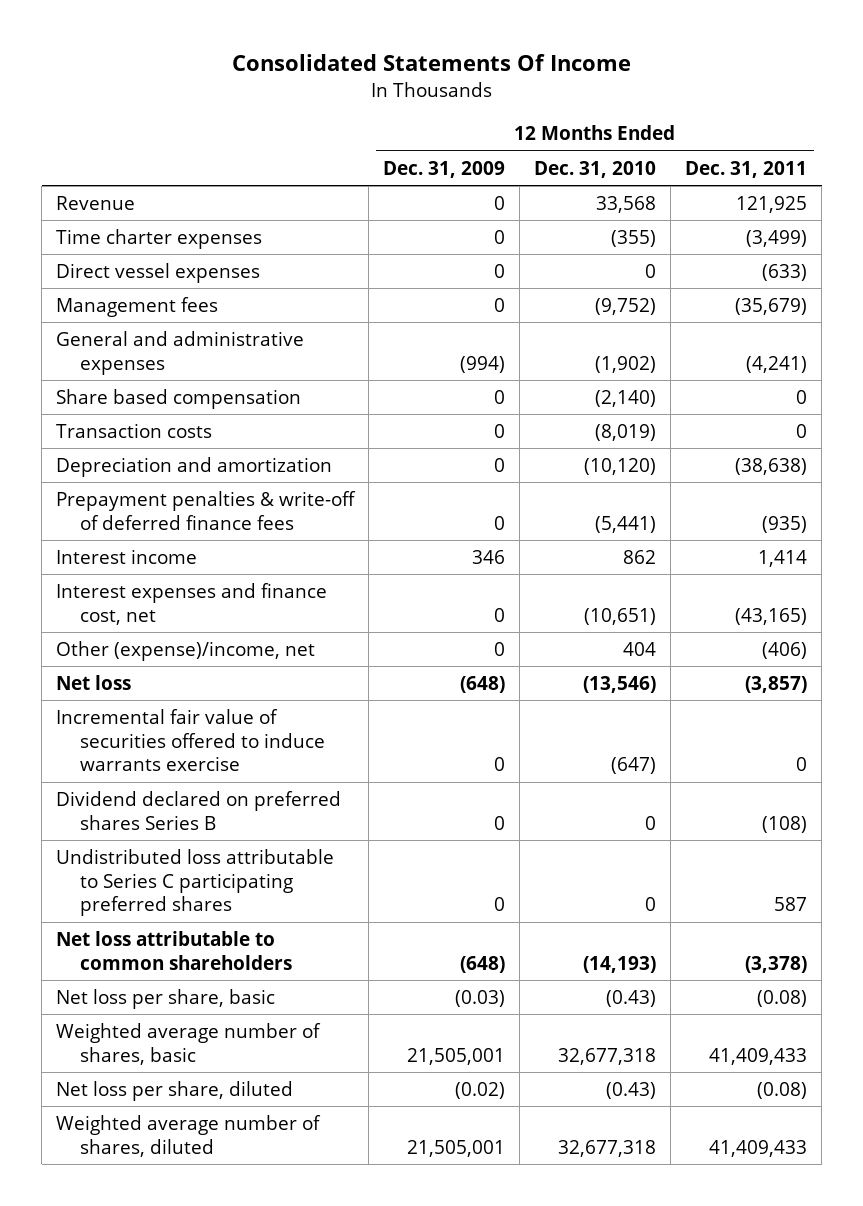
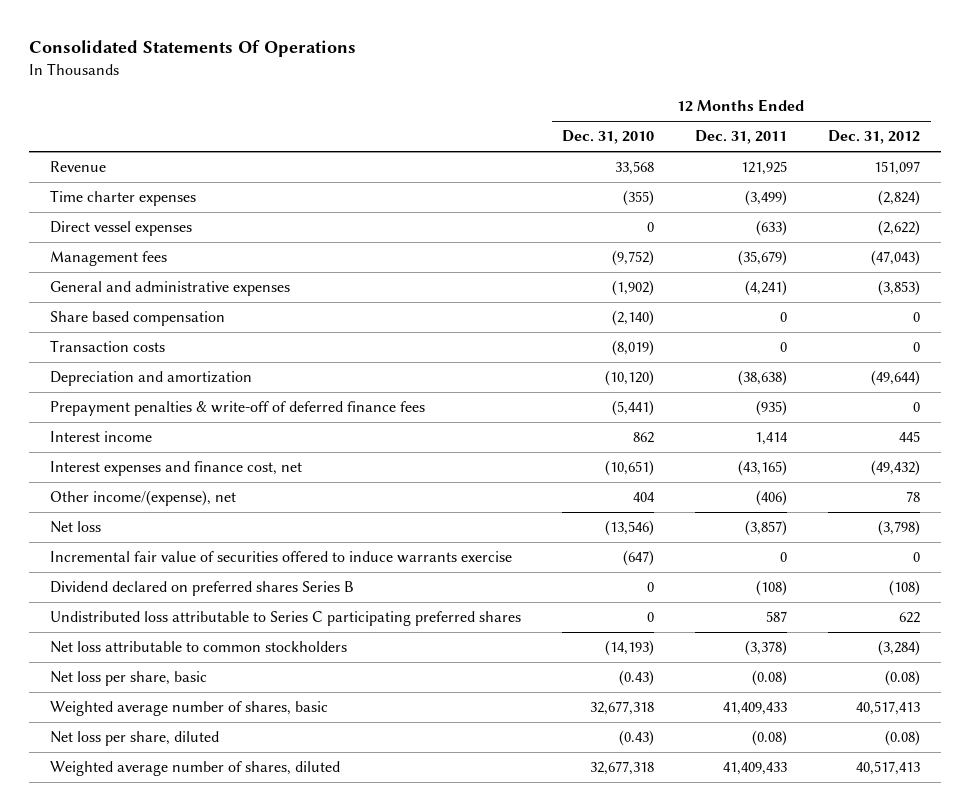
[231,54,631,72] Consolidated Statements Of Income -> [28,40,356,58] Consolidated Statements Of Operations
[383,160,506,178] Dec. 31, 2009 -> none
none -> [828,130,921,145] Dec. 31, 2012
[56,640,316,661] Other (expense)/income, net -> [49,490,236,507] Other income/(expense), net
[56,930,293,970] Net loss attributable to common shareholders -> [49,641,347,654] Net loss attributable to common stockholders

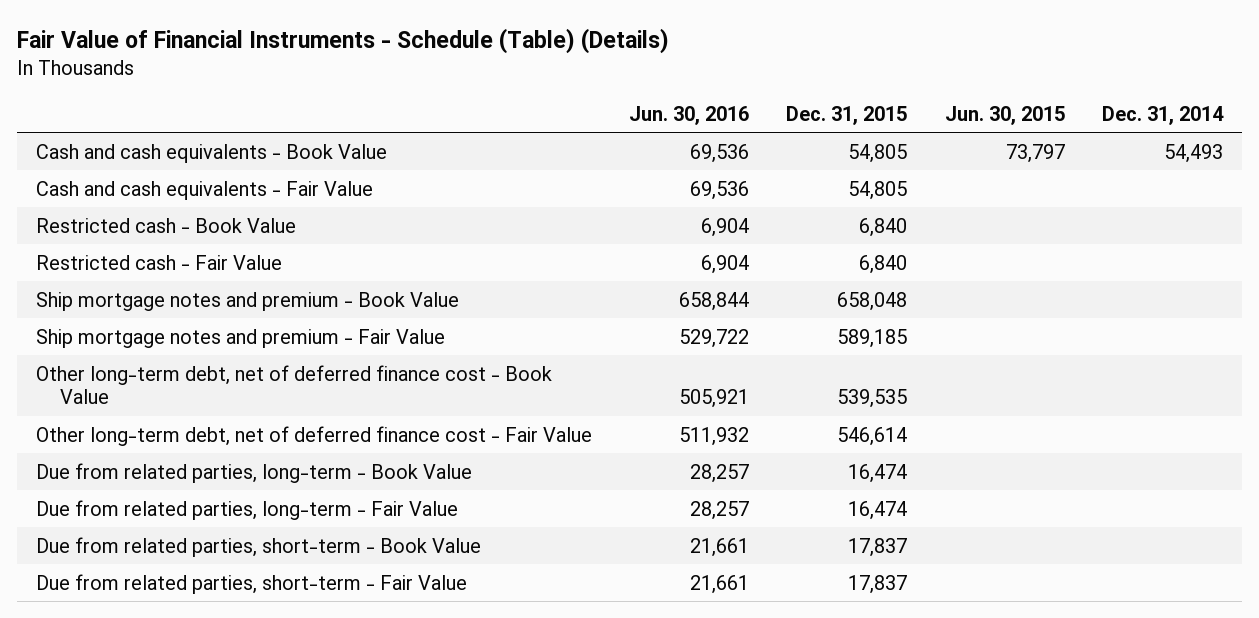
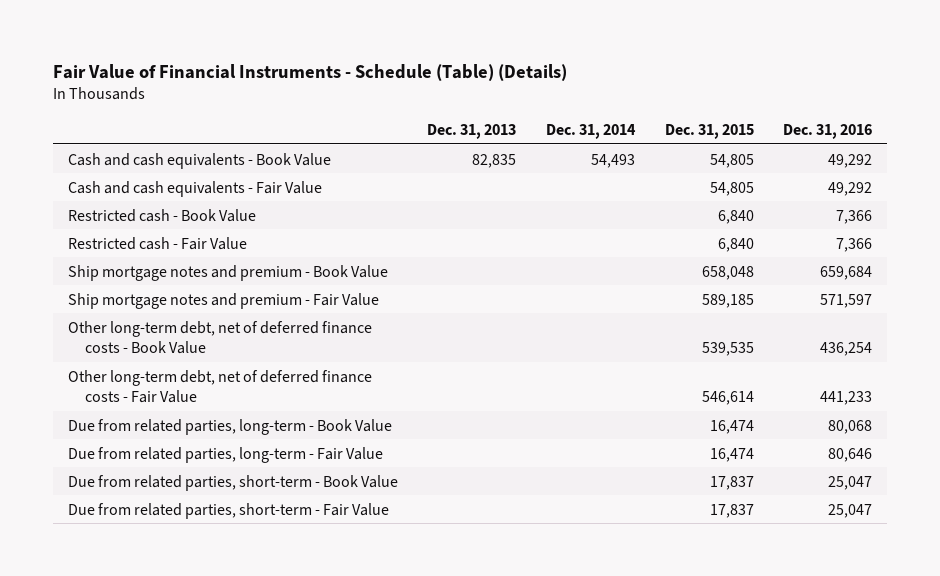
[628,105,749,125] Jun. 30, 2016 -> none
[944,105,1065,125] Jun. 30, 2015 -> none
none -> [427,124,517,140] Dec. 31, 2013
none -> [783,124,873,140] Dec. 31, 2016
[35,364,552,405] Other long-term debt, net of deferred finance cost - Book Value -> [67,320,372,355] Other long-term debt, net of deferred finance costs - Book Value
[35,425,592,446] Other long-term debt, net of deferred finance cost - Fair Value -> [67,369,372,404] Other long-term debt, net of deferred finance costs - Fair Value

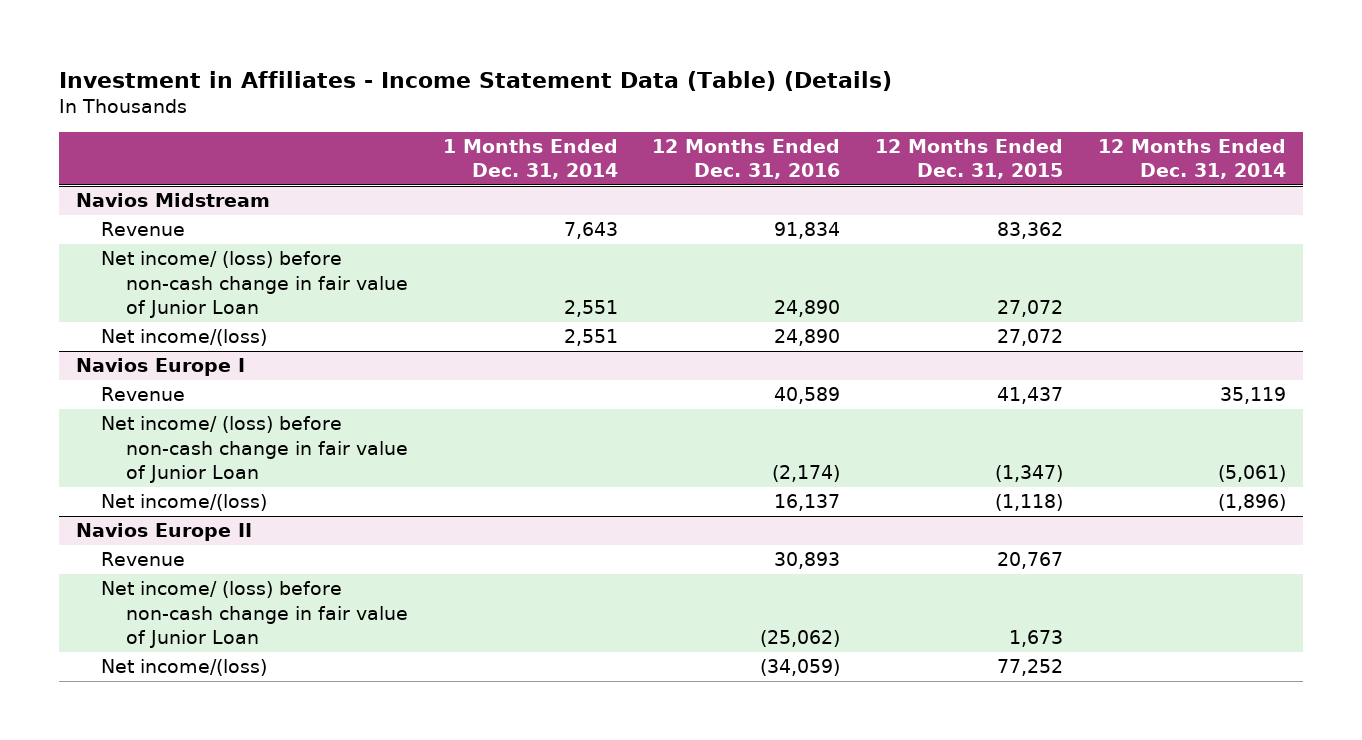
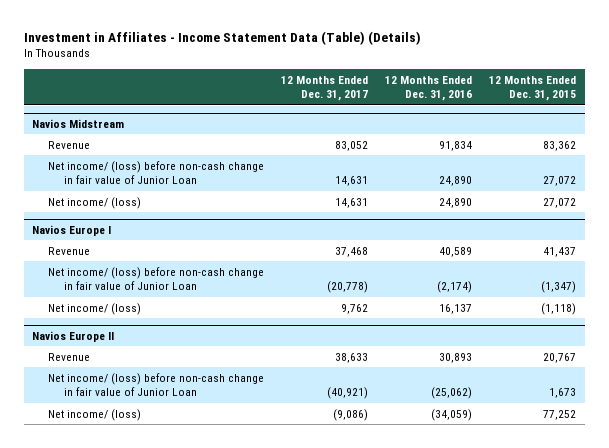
[442,138,618,180] 1 Months Ended Dec. 31, 2014 -> none
[1097,138,1286,180] 12 Months Ended Dec. 31, 2014 -> none
none -> [281,75,369,102] 12 Months Ended Dec. 31, 2017
[101,329,268,347] Net income/(loss) -> [48,196,142,209] Net income/ (loss)
[101,494,268,512] Net income/(loss) -> [48,302,142,315] Net income/ (loss)
[101,659,268,677] Net income/(loss) -> [48,408,142,421] Net income/ (loss)

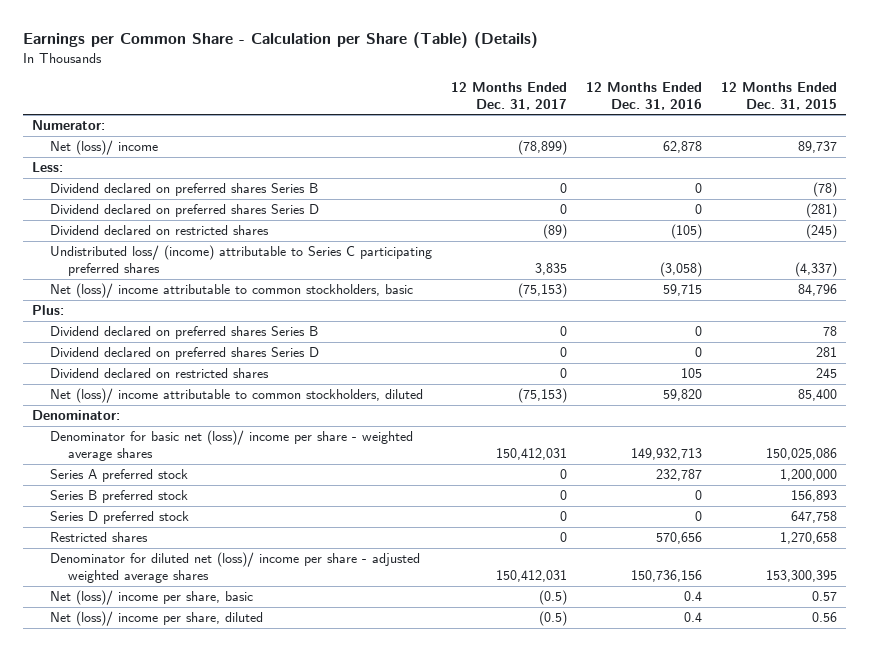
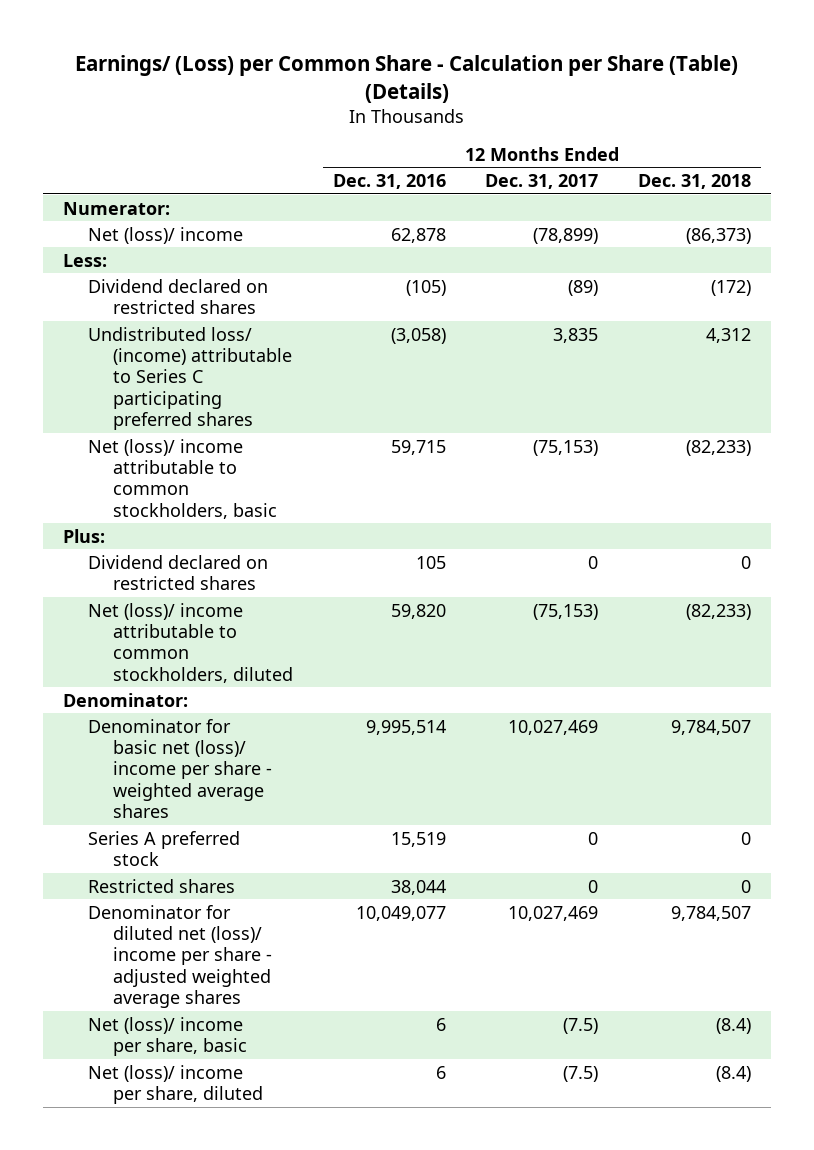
[22,32,538,49] Earnings per Common Share - Calculation per Share (Table) (Details) -> [74,54,738,103] Earnings/ (Loss) per Common Share - Calculation per Share (Table) (Details)
[720,81,837,110] 12 Months Ended Dec. 31, 2015 -> none
none -> [638,173,752,189] Dec. 31, 2018
[50,183,319,197] Dividend declared on preferred shares Series B -> none
[50,204,320,218] Dividend declared on preferred shares Series D -> none
[50,326,319,340] Dividend declared on preferred shares Series B -> none
[50,347,320,361] Dividend declared on preferred shares Series D -> none
[50,490,189,504] Series B preferred stock -> none
[50,511,190,525] Series D preferred stock -> none
[496,448,568,461] 150,412,031 -> [508,719,599,735] 10,027,469
[630,448,702,461] 149,932,713 -> [365,719,446,735] 9,995,514
[655,469,702,482] 232,787 -> [390,831,446,847] 15,519
[655,532,702,545] 570,656 -> [390,879,446,895] 38,044
[496,570,568,583] 150,412,031 -> [508,905,599,921] 10,027,469
[630,570,702,583] 150,736,156 -> [355,905,446,921] 10,049,077
[539,590,568,606] (0.5) -> [563,1017,599,1034] (7.5)
[683,591,702,602] 0.4 -> [435,1017,446,1031] 6
[539,611,568,627] (0.5) -> [563,1065,599,1082] (7.5)
[683,612,702,623] 0.4 -> [435,1065,446,1079] 6

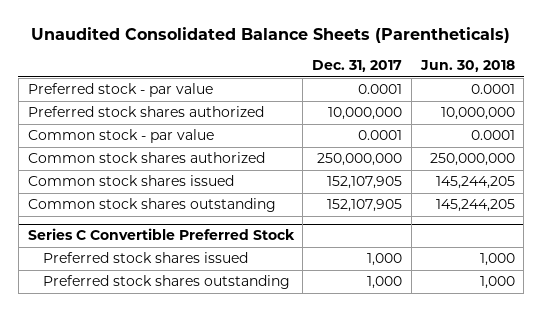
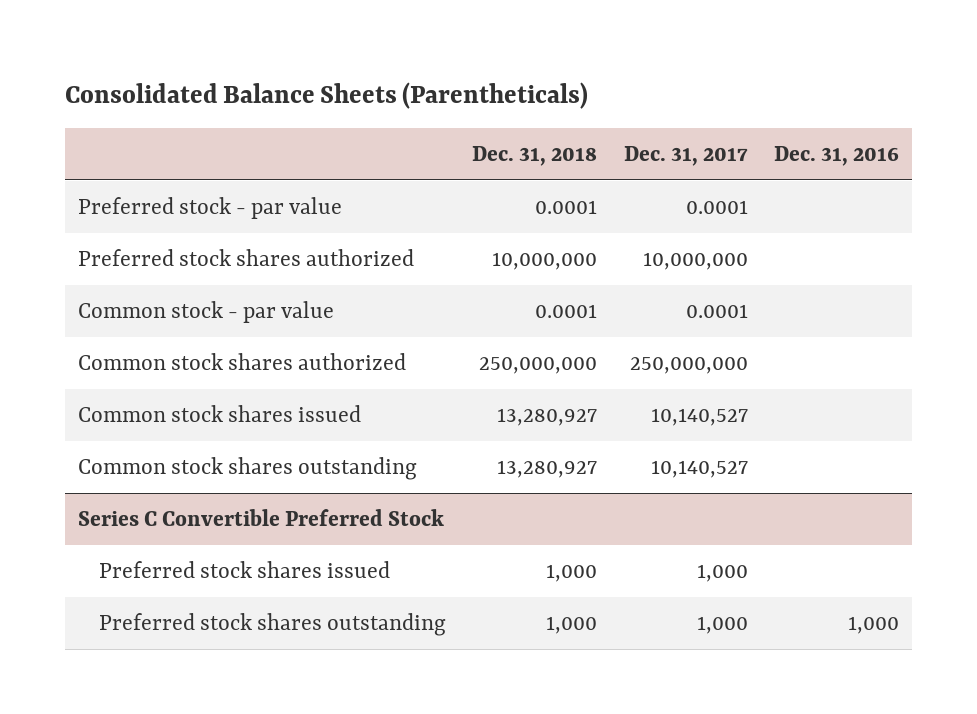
[31,26,511,43] Unaudited Consolidated Balance Sheets (Parentheticals) -> [65,82,589,110] Consolidated Balance Sheets (Parentheticals)
[419,60,515,73] Jun. 30, 2018 -> none
none -> [472,146,598,167] Dec. 31, 2018
none -> [774,146,900,167] Dec. 31, 2016
[327,176,403,190] 152,107,905 -> [650,407,748,426] 10,140,527
[327,199,403,213] 152,107,905 -> [650,459,748,478] 10,140,527

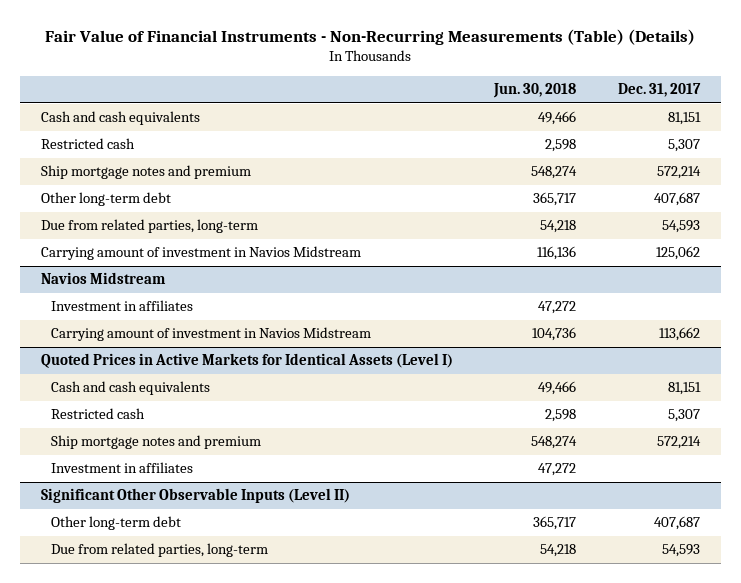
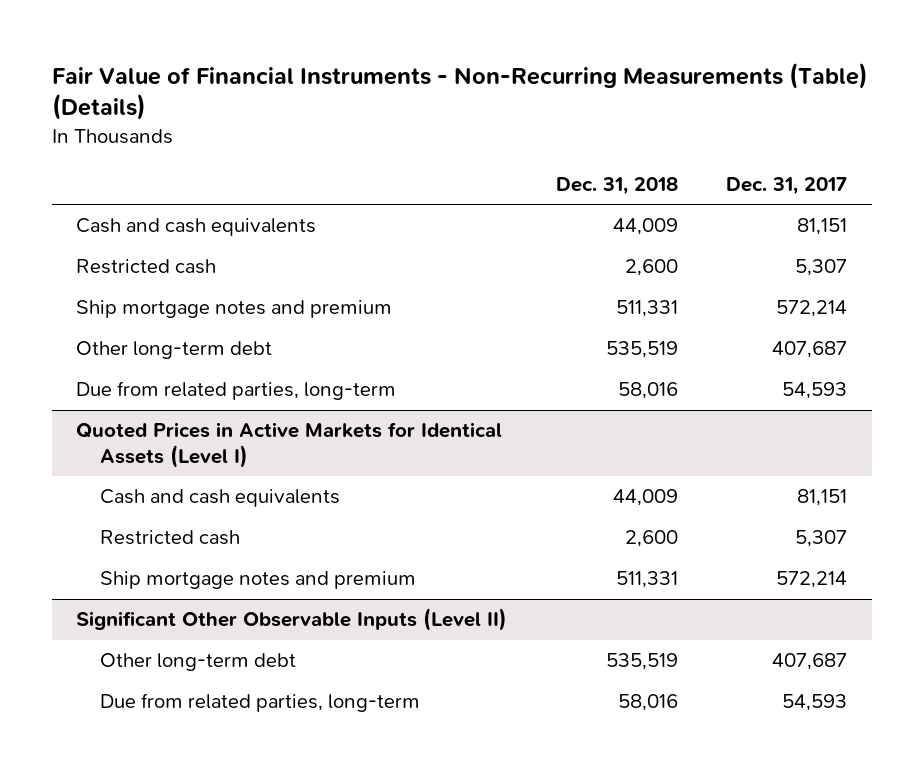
[493,83,577,99] Jun. 30, 2018 -> none
none -> [555,176,678,195] Dec. 31, 2018
[40,246,361,261] Carrying amount of investment in Navios Midstream -> none
[40,272,166,285] Navios Midstream -> none
[50,300,193,312] Investment in affiliates -> none
[50,327,371,342] Carrying amount of investment in Navios Midstream -> none
[50,462,193,474] Investment in affiliates -> none

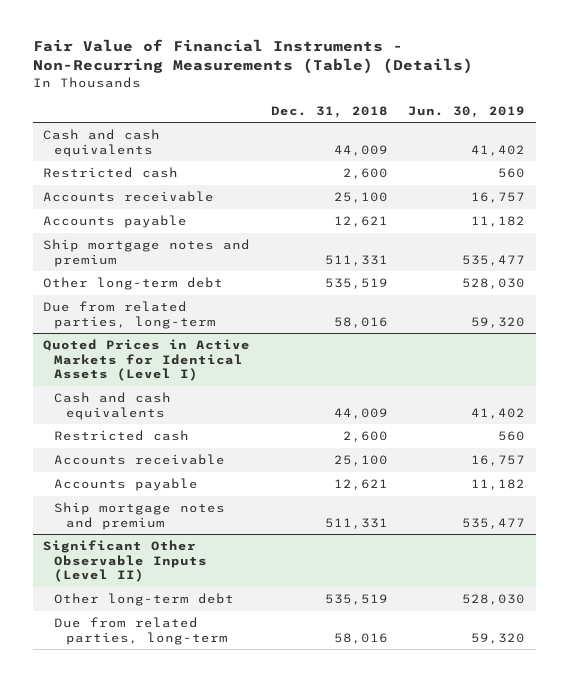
[726,176,848,195] Dec. 31, 2017 -> none
none -> [408,105,526,118] Jun. 30, 2019
none -> [43,191,215,203] Accounts receivable
none -> [43,215,188,229] Accounts payable
none -> [54,454,226,466] Accounts receivable
none -> [54,478,199,492] Accounts payable

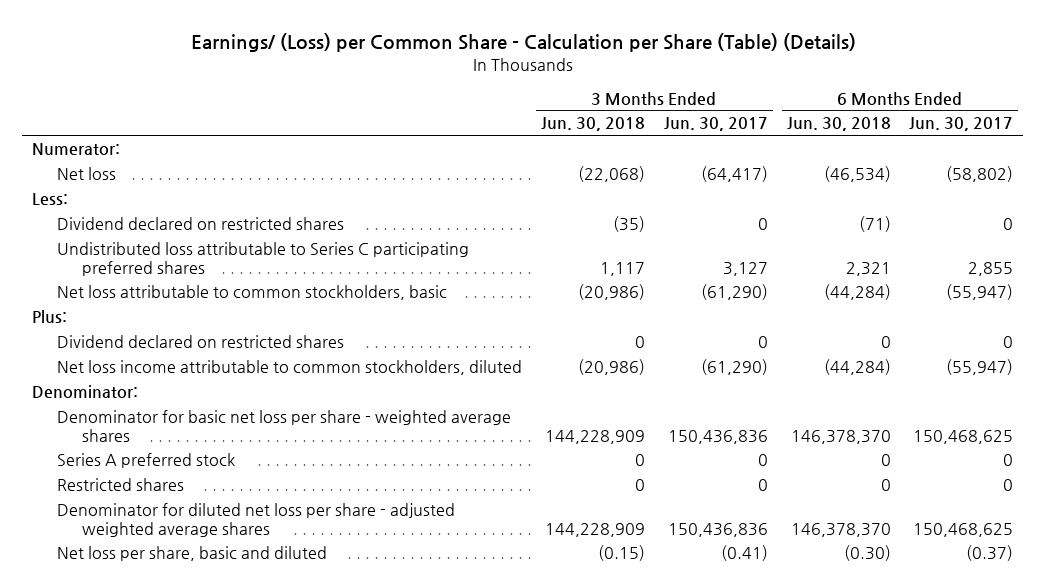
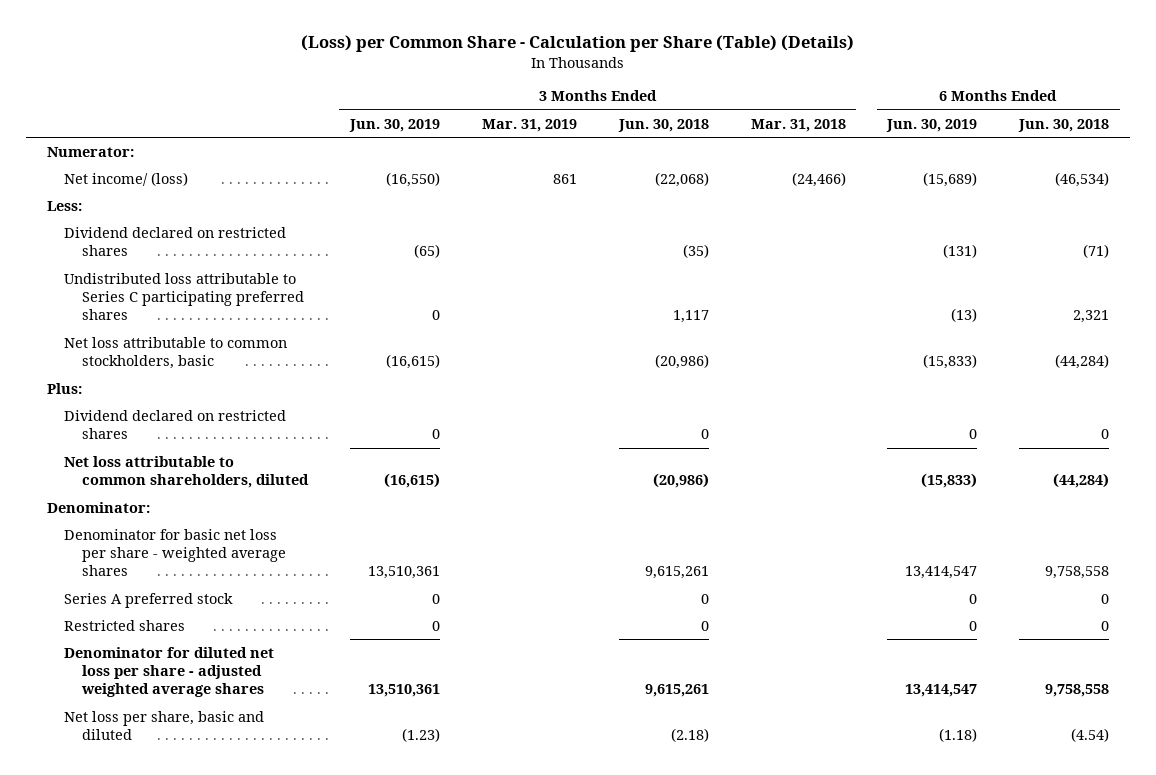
[190,32,856,52] Earnings/ (Loss) per Common Share - Calculation per Share (Table) (Details) -> [300,35,854,53] (Loss) per Common Share - Calculation per Share (Table) (Details)
[663,117,768,132] Jun. 30, 2017 -> none
[909,117,1014,132] Jun. 30, 2017 -> none
none -> [348,118,440,132] Jun. 30, 2019
none -> [481,118,577,132] Mar. 31, 2019
none -> [750,118,846,132] Mar. 31, 2018
none -> [886,118,978,132] Jun. 30, 2019
[57,166,117,180] Net loss -> [64,171,189,186] Net income/ (loss)
[57,359,523,375] Net loss income attributable to common stockholders, diluted -> [64,455,309,489] Net loss attributable to common shareholders, diluted
[544,429,645,444] 144,228,909 -> [644,566,709,580] 9,615,261
[790,429,891,444] 146,378,370 -> [1045,566,1110,580] 9,758,558
[544,522,645,537] 144,228,909 -> [644,684,709,698] 9,615,261
[790,522,891,537] 146,378,370 -> [1045,684,1110,698] 9,758,558
[597,544,645,561] (0.15) -> [670,728,709,743] (2.18)
[843,544,891,561] (0.30) -> [1071,728,1110,743] (4.54)

